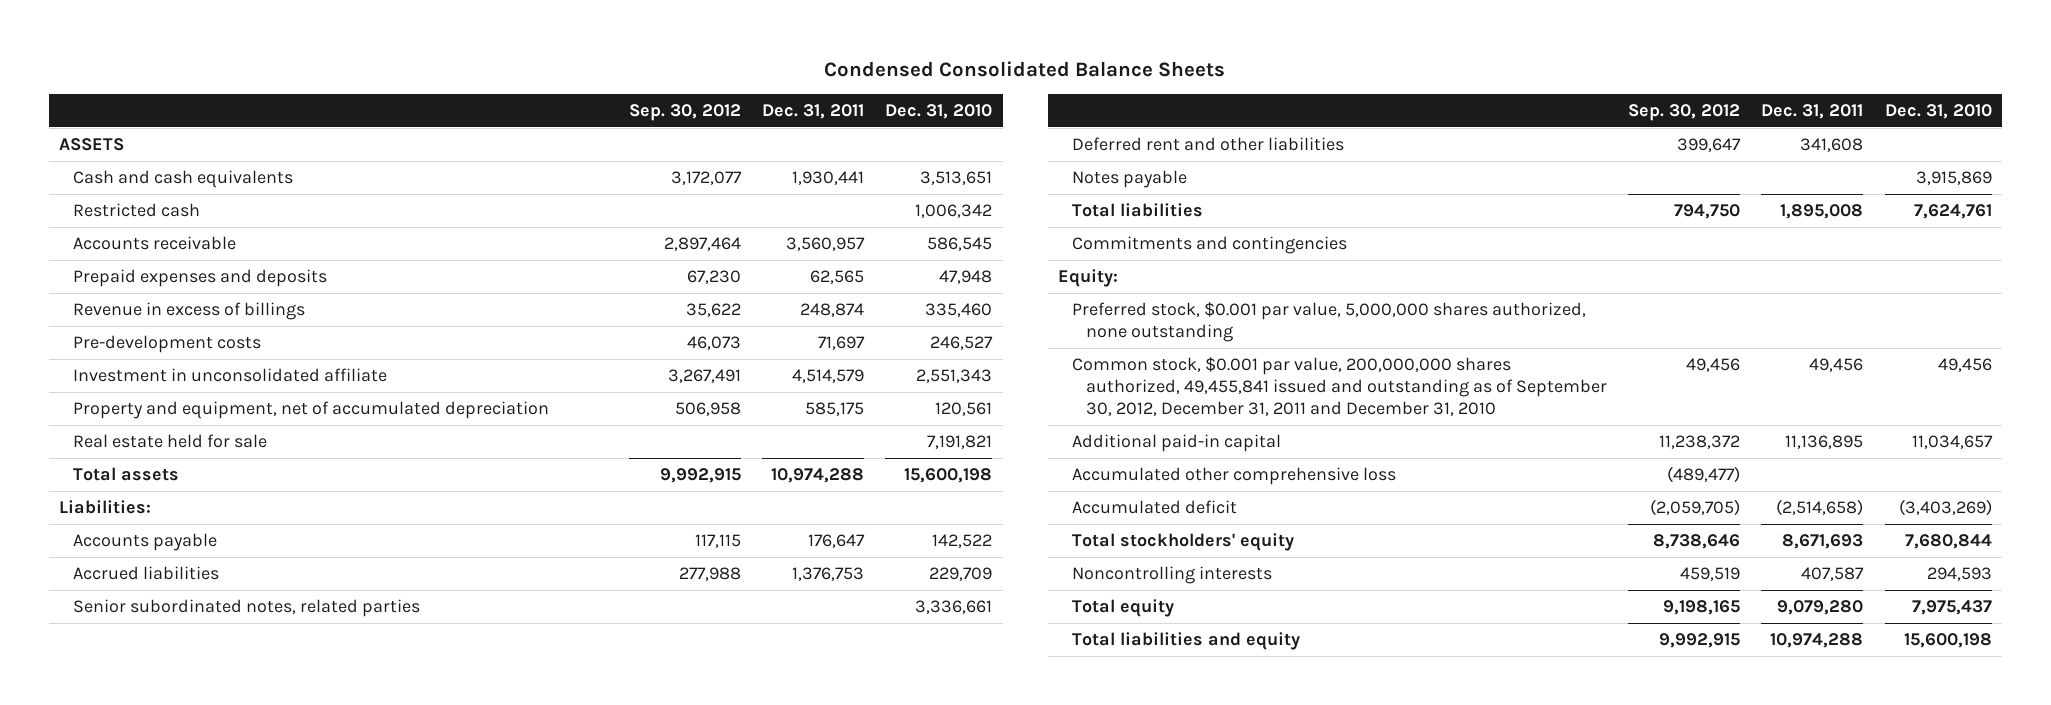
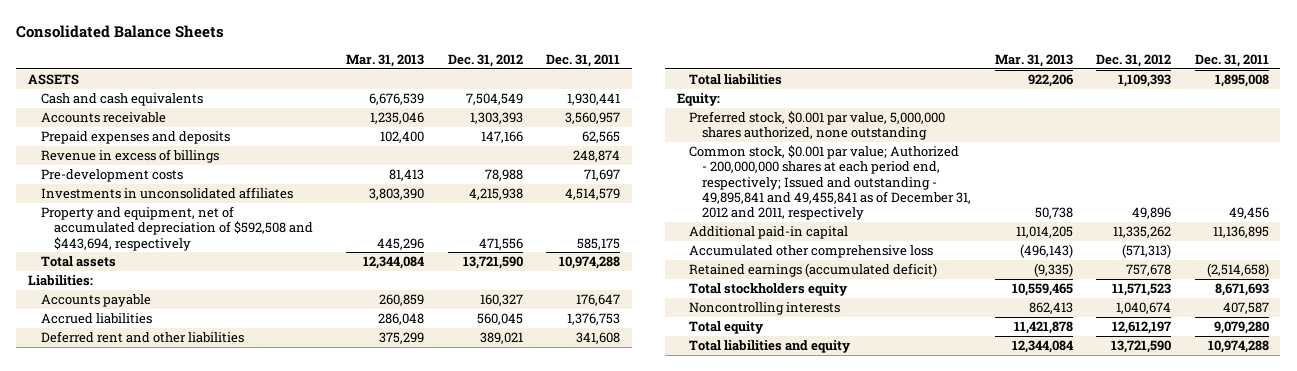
[824,61,1226,78] Condensed Consolidated Balance Sheets -> [16,24,225,38] Consolidated Balance Sheets
[628,104,741,122] Sep. 30, 2012 -> none
[885,104,993,120] Dec. 31, 2010 -> none
none -> [346,54,425,68] Mar. 31, 2013
none -> [447,54,523,68] Dec. 31, 2012
[72,202,200,217] Restricted cash -> none
[72,433,267,448] Real estate held for sale -> none
[72,367,387,382] Investment in unconsolidated affiliate -> [40,187,293,200] Investments in unconsolidated affiliates
[72,400,549,419] Property and equipment, net of accumulated depreciation -> [40,206,313,251] Property and equipment, net of accumulated depreciation of $592,508 and $443,694, respectively
[72,598,420,617] Senior subordinated notes, related parties -> none
[1072,169,1188,188] Notes payable -> none
[1072,235,1348,254] Commitments and contingencies -> none
[1072,356,1607,417] Common stock, $0.001 par value, 200,000,000 shares authorized, 49,455,841 issued and outstanding as of September 30, 2012, December 31, 2011 and December 31, 2010 -> [689,145,972,221] Common stock, $0.001 par value; Authorized - 200,000,000 shares at each period end, respectively; Issued and outstanding - 49,895,841 and 49,455,841 as of December 31, 2012 and 2011, respectively
[1072,499,1238,514] Accumulated deficit -> [689,263,938,278] Retained earnings (accumulated deficit)
[1072,532,1295,551] Total stockholders' equity -> [689,283,849,297] Total stockholders equity

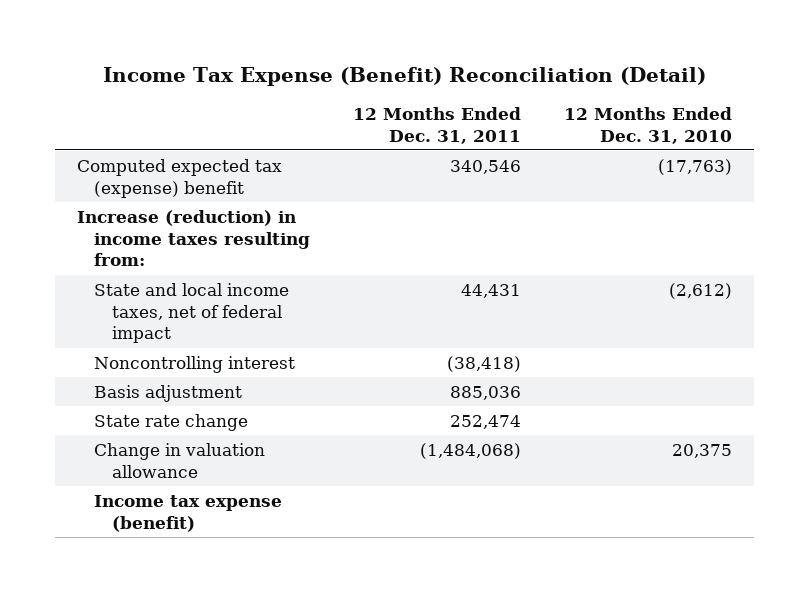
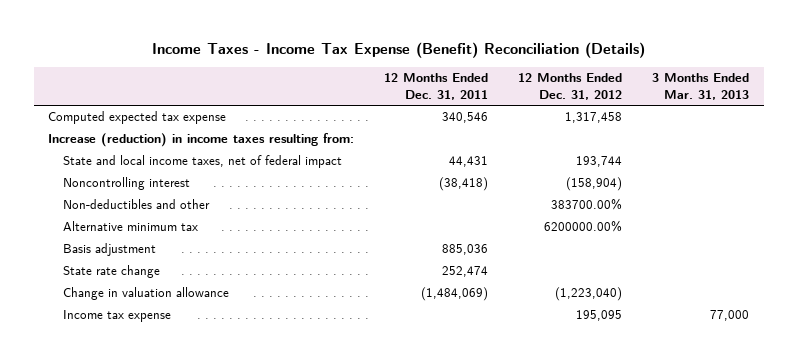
[103,66,707,86] Income Tax Expense (Benefit) Reconciliation (Detail) -> [151,41,645,58] Income Taxes - Income Tax Expense (Benefit) Reconciliation (Details)
[564,106,733,144] 12 Months Ended Dec. 31, 2010 -> none
none -> [518,73,623,100] 12 Months Ended Dec. 31, 2012
none -> [651,73,749,100] 3 Months Ended Mar. 31, 2013
[76,158,282,198] Computed expected tax (expense) benefit -> [48,111,227,125] Computed expected tax expense
none -> [63,199,211,210] Non-deductibles and other
none -> [63,221,199,232] Alternative minimum tax
[420,442,522,459] (1,484,068) -> [421,287,489,302] (1,484,069)
[94,494,283,532] Income tax expense (benefit) -> [63,310,172,323] Income tax expense

